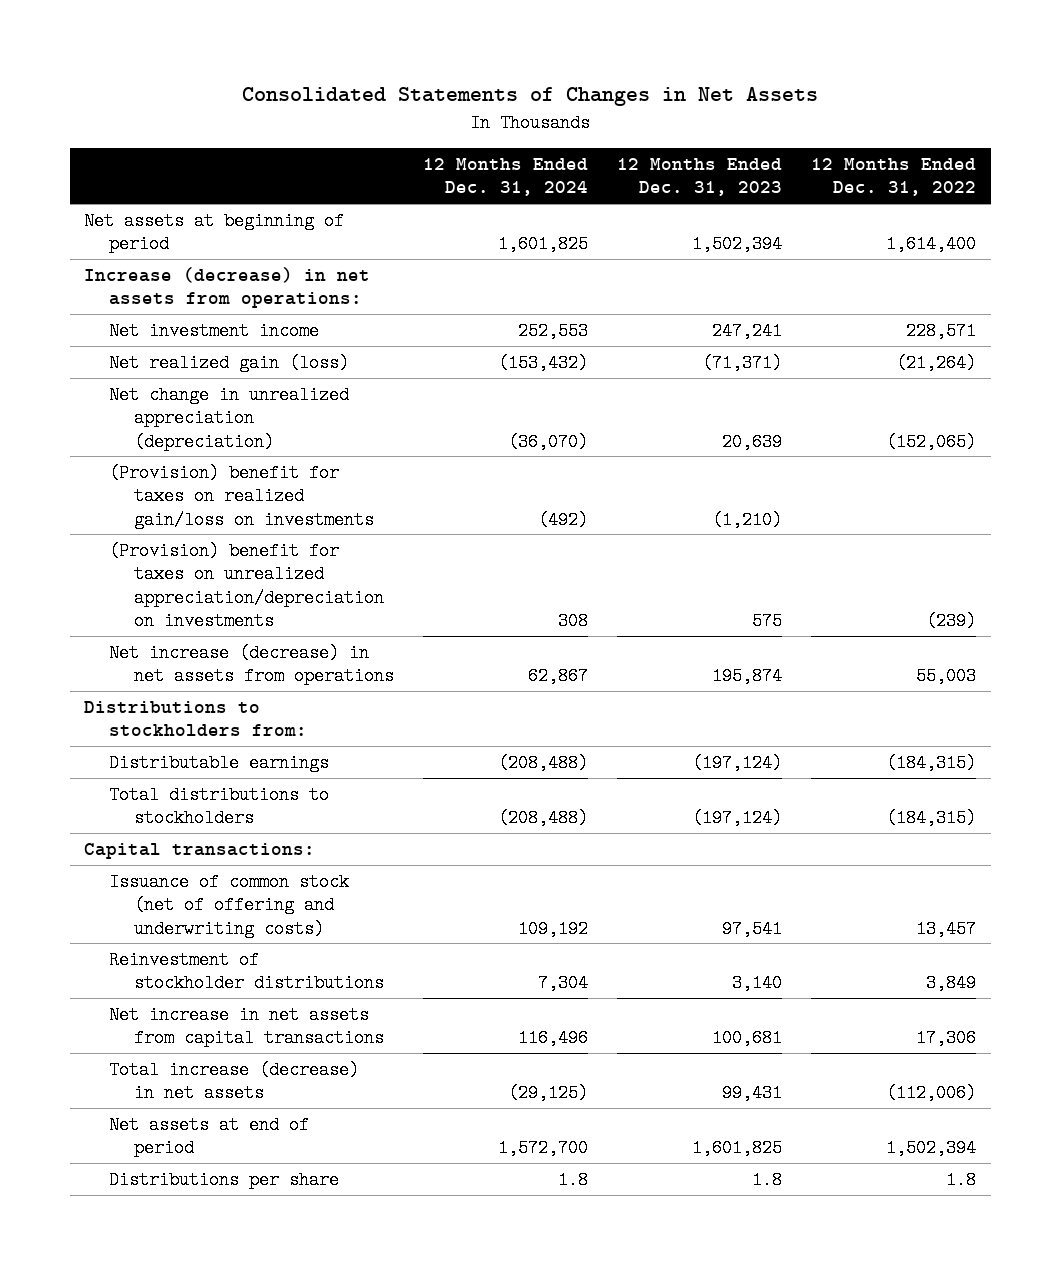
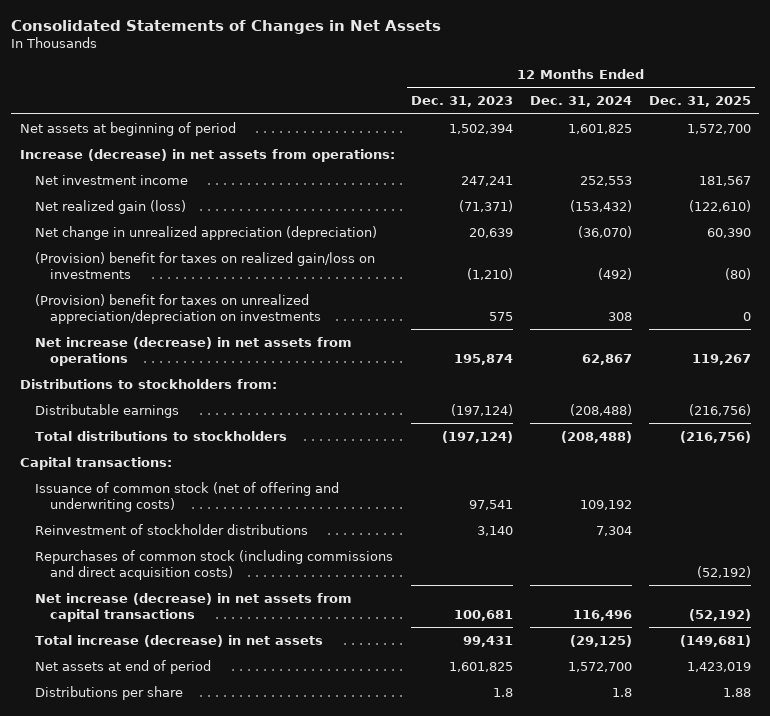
[811,157,977,197] 12 Months Ended Dec. 31, 2022 -> none
none -> [648,96,751,108] Dec. 31, 2025
none -> [34,549,393,580] Repurchases of common stock (including commissions and direct acquisition costs)
[108,1006,384,1048] Net increase in net assets from capital transactions -> [34,592,352,622] Net increase (decrease) in net assets from capital transactions

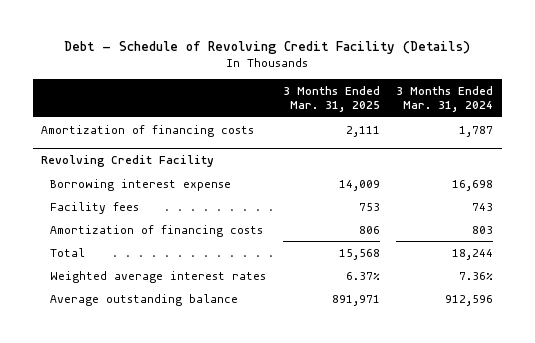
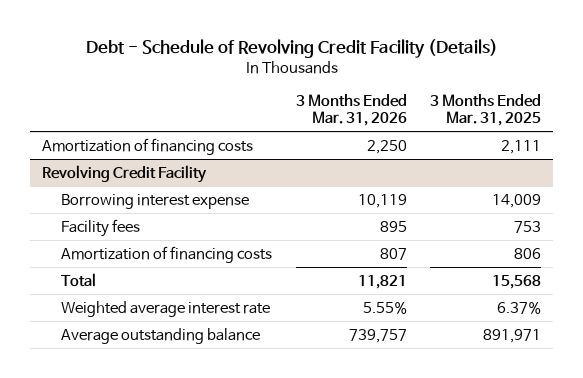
[396,85,494,113] 3 Months Ended Mar. 31, 2024 -> none
none -> [295,94,407,127] 3 Months Ended Mar. 31, 2026
[49,270,266,283] Weighted average interest rates -> [61,300,271,317] Weighted average interest rate

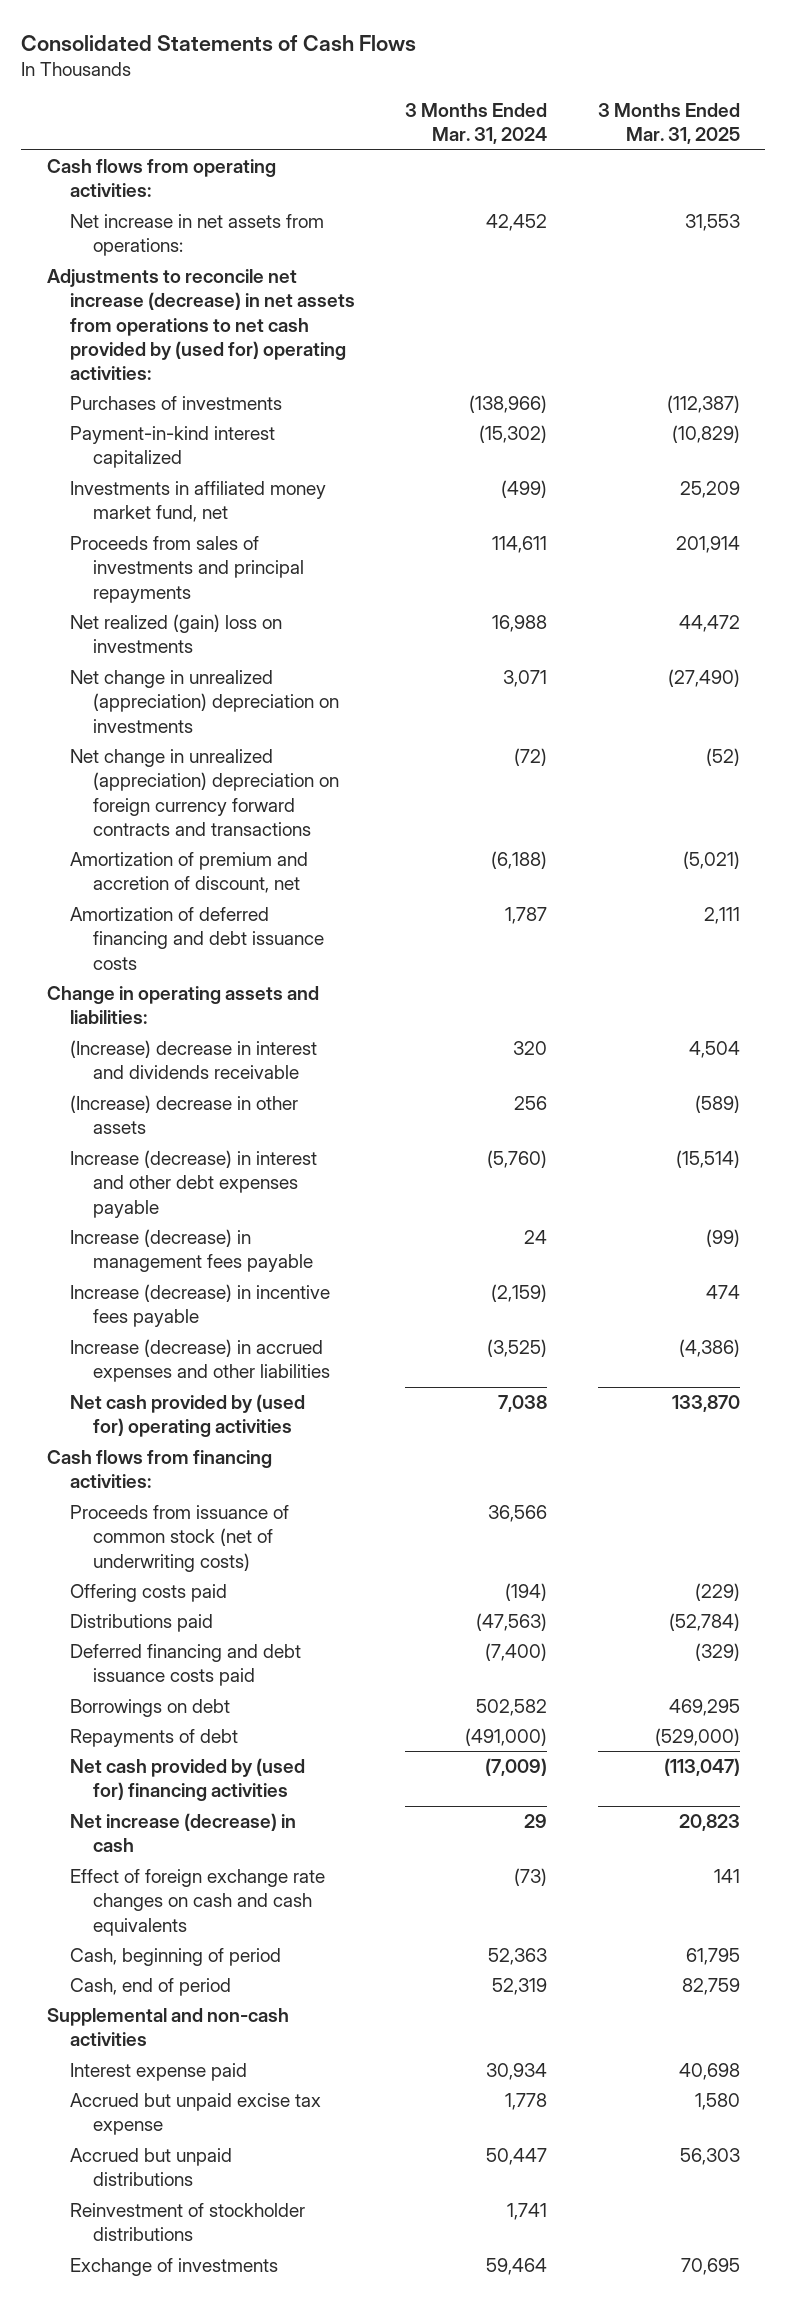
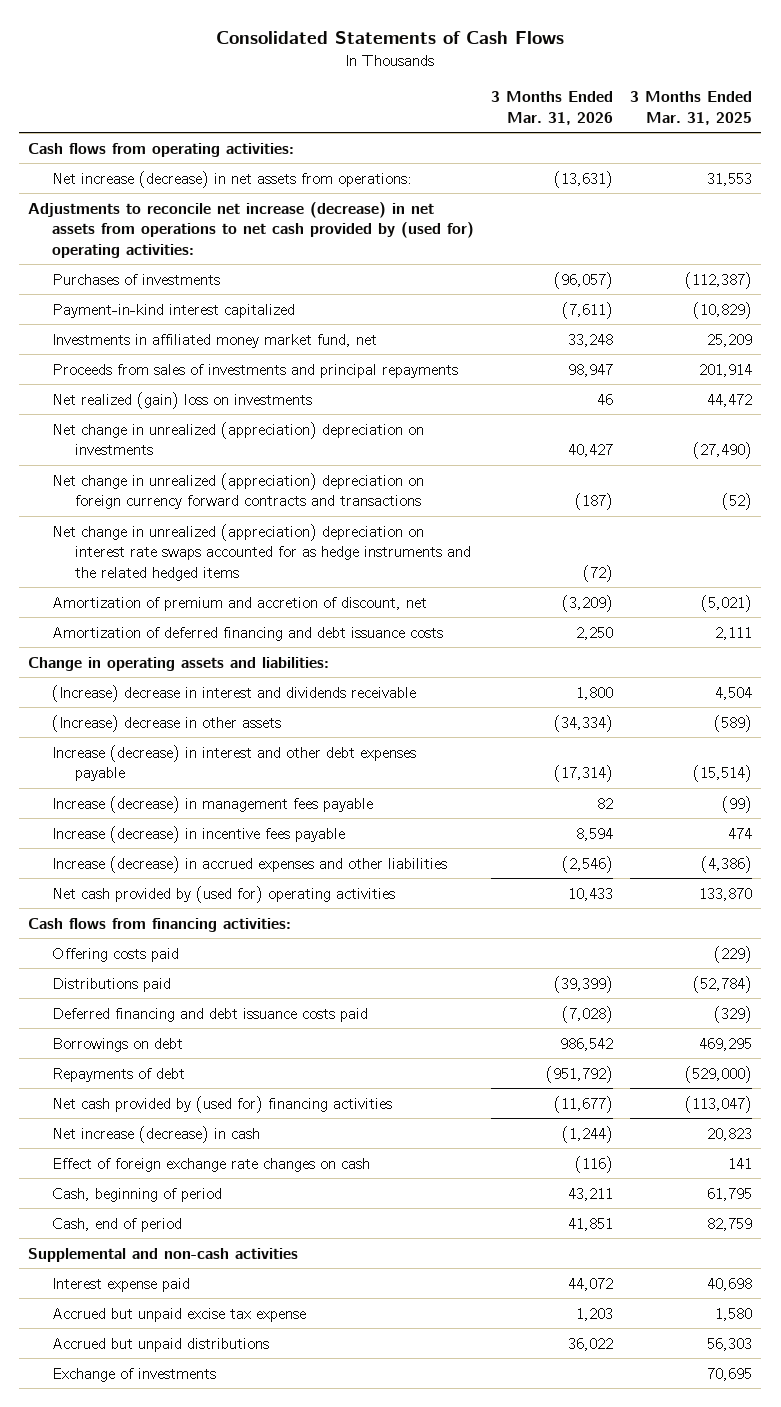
[405,103,548,145] 3 Months Ended Mar. 31, 2024 -> none
none -> [490,91,613,125] 3 Months Ended Mar. 31, 2026
[69,214,324,257] Net increase in net assets from operations: -> [51,170,412,188] Net increase (decrease) in net assets from operations:
none -> [51,523,471,581] Net change in unrealized (appreciation) depreciation on interest rate swaps accounted for as hedge instruments and the related hedged items
[69,1505,289,1572] Proceeds from issuance of common stock (net of underwriting costs) -> none
[69,1869,325,1936] Effect of foreign exchange rate changes on cash and cash equivalents -> [51,1157,370,1172] Effect of foreign exchange rate changes on cash
[69,2203,305,2242] Reinvestment of stockholder distributions -> none

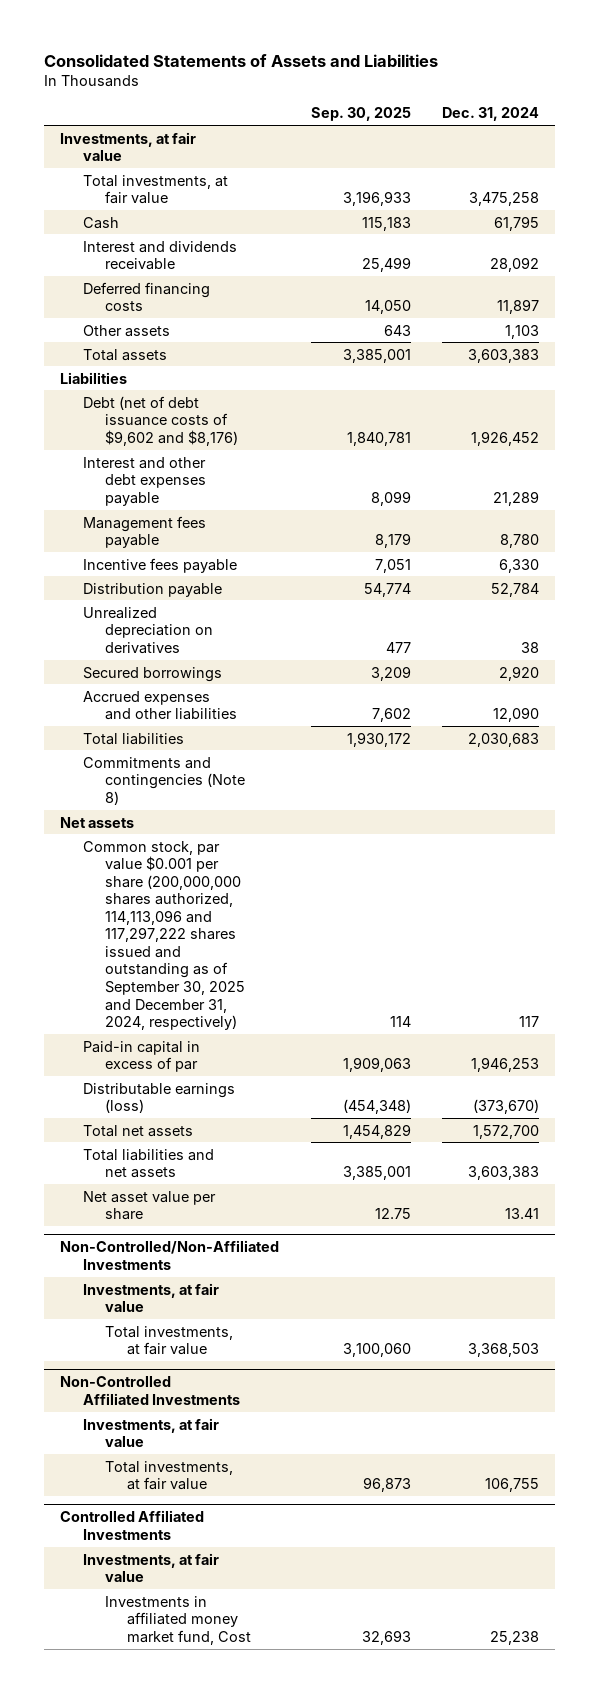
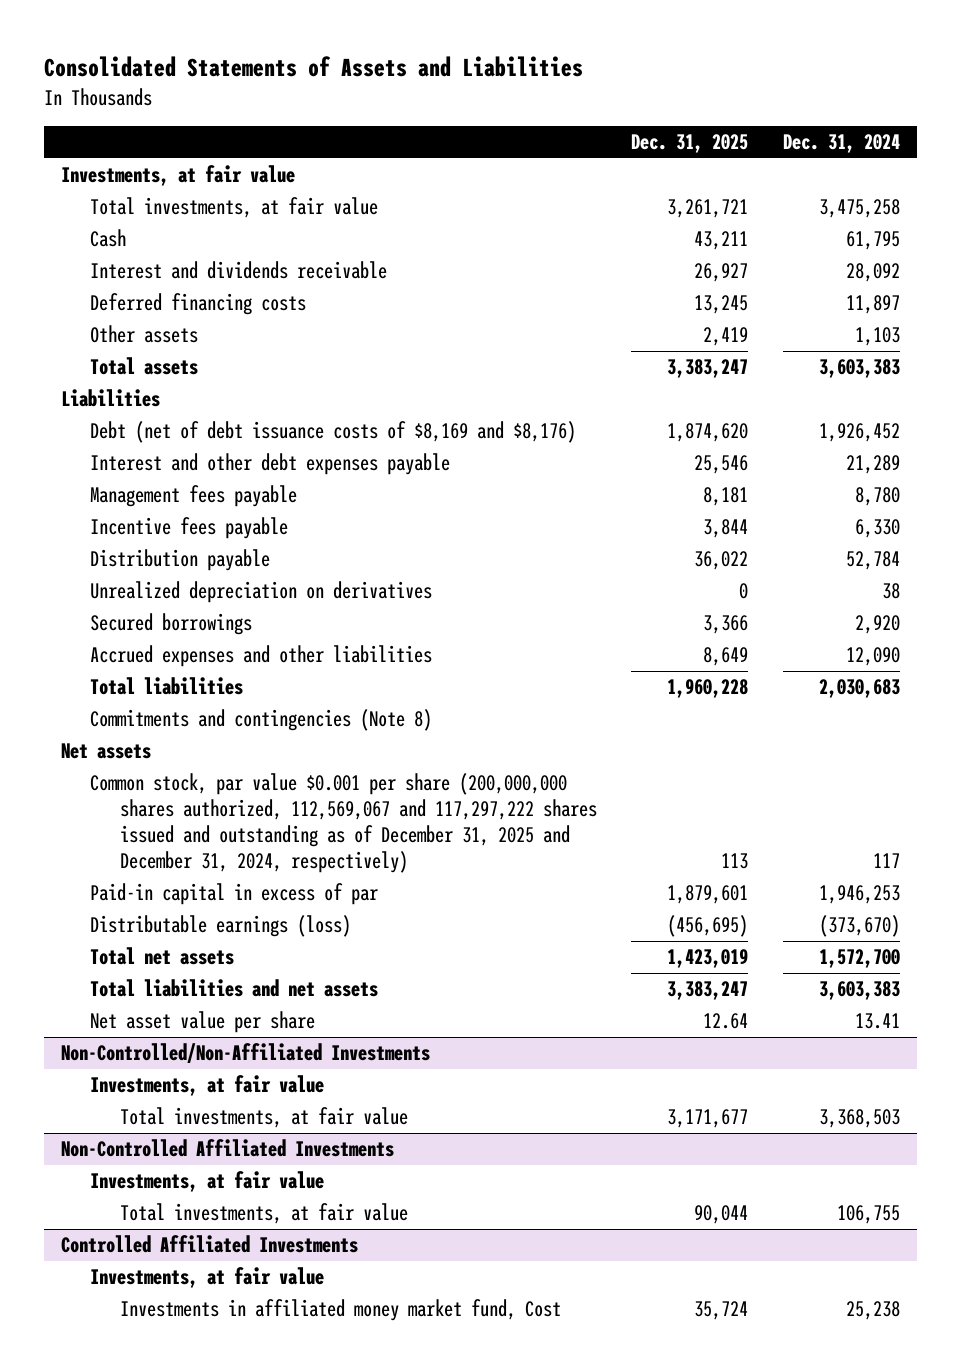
[310,107,411,122] Sep. 30, 2025 -> none
none -> [631,134,749,154] Dec. 31, 2025
[82,395,238,446] Debt (net of debt issuance costs of $9,602 and $8,176) -> [90,421,577,444] Debt (net of debt issuance costs of $8,169 and $8,176)
[82,840,245,1031] Common stock, par value $0.001 per share (200,000,000 shares authorized, 114,113,096 and 117,297,222 shares issued and outstanding as of September 30, 2025 and December 31, 2024, respectively) -> [90,773,597,874] Common stock, par value $0.001 per share (200,000,000 shares authorized, 112,569,067 and 117,297,222 shares issued and outstanding as of December 31, 2025 and December 31, 2024, respectively)

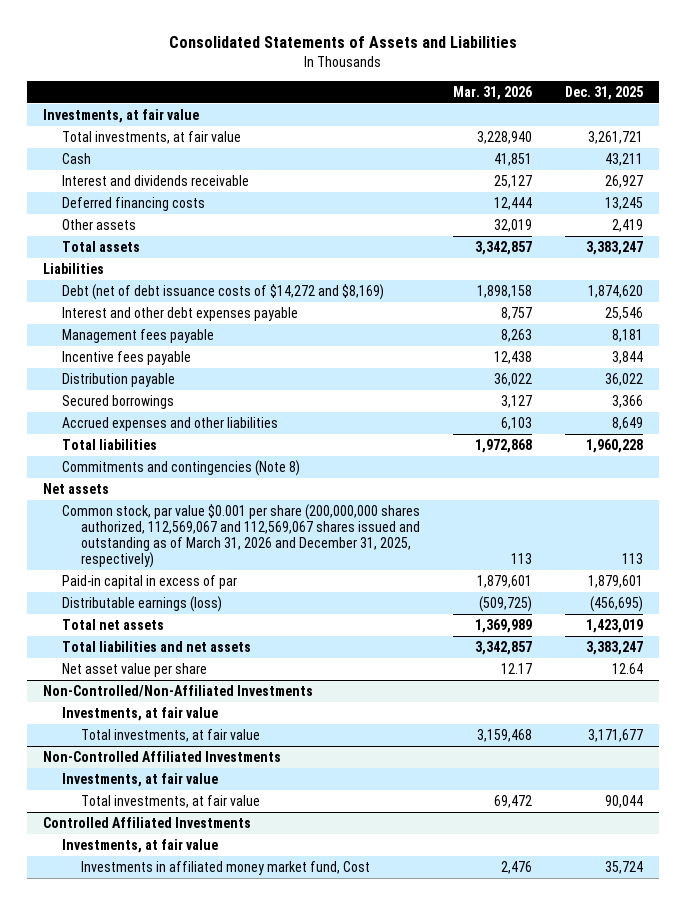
[782,134,900,154] Dec. 31, 2024 -> none
none -> [452,85,532,100] Mar. 31, 2026
[90,421,577,444] Debt (net of debt issuance costs of $8,169 and $8,176) -> [61,283,384,300] Debt (net of debt issuance costs of $14,272 and $8,169)
[90,581,433,604] Unrealized depreciation on derivatives -> none
[90,773,597,874] Common stock, par value $0.001 per share (200,000,000 shares authorized, 112,569,067 and 117,297,222 shares issued and outstanding as of December 31, 2025 and December 31, 2024, respectively) -> [61,503,420,569] Common stock, par value $0.001 per share (200,000,000 shares authorized, 112,569,067 and 112,569,067 shares issued and outstanding as of March 31, 2026 and December 31, 2025, respectively)

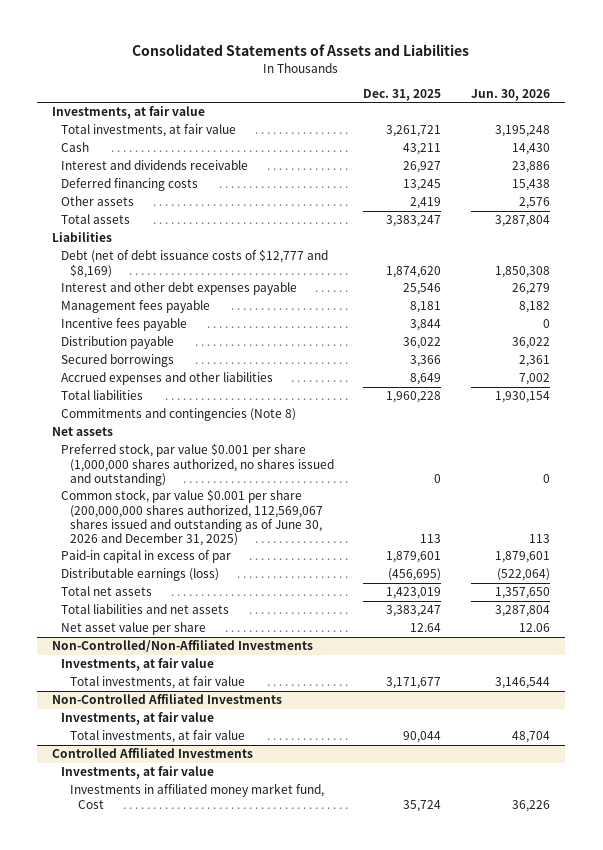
[452,85,532,100] Mar. 31, 2026 -> none
none -> [471,88,551,101] Jun. 30, 2026
[61,283,384,300] Debt (net of debt issuance costs of $14,272 and $8,169) -> [60,249,328,278] Debt (net of debt issuance costs of $12,777 and $8,169)
none -> [60,443,334,486] Preferred stock, par value $0.001 per share (1,000,000 shares authorized, no shares issued and outstanding)
[61,503,420,569] Common stock, par value $0.001 per share (200,000,000 shares authorized, 112,569,067 and 112,569,067 shares issued and outstanding as of March 31, 2026 and December 31, 2025, respectively) -> [60,489,323,546] Common stock, par value $0.001 per share (200,000,000 shares authorized, 112,569,067 shares issued and outstanding as of June 30, 2026 and December 31, 2025)

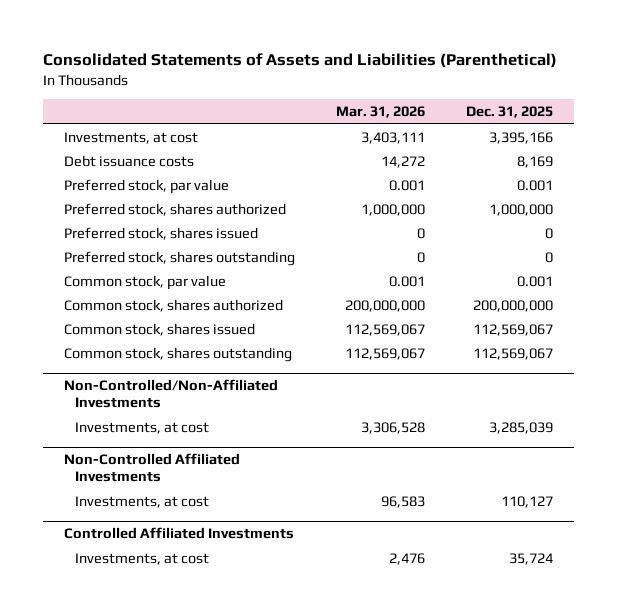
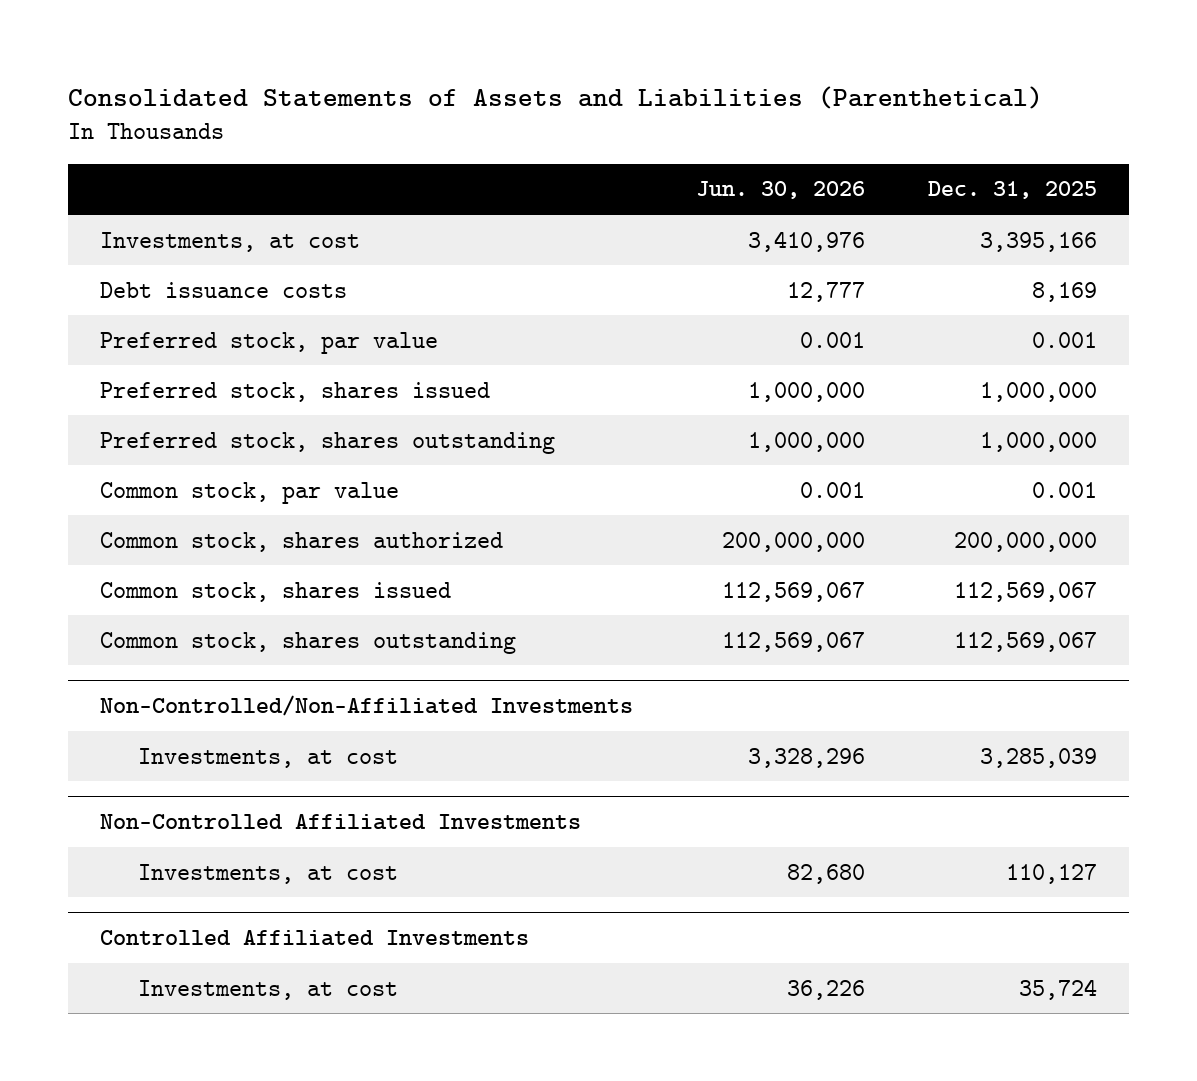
[335,106,425,119] Mar. 31, 2026 -> none
none -> [696,181,866,200] Jun. 30, 2026
[63,202,286,216] Preferred stock, shares authorized -> none
[545,227,554,239] 0 -> [980,381,1098,402] 1,000,000
[545,251,554,263] 0 -> [980,431,1098,452] 1,000,000

